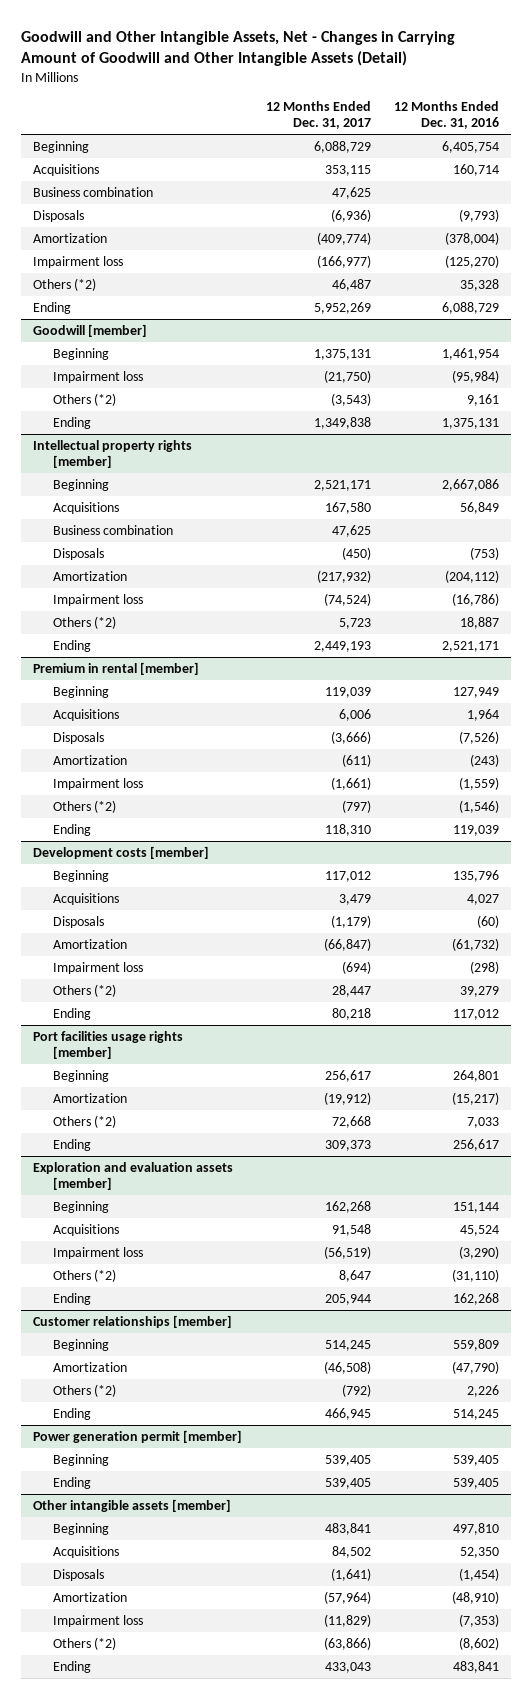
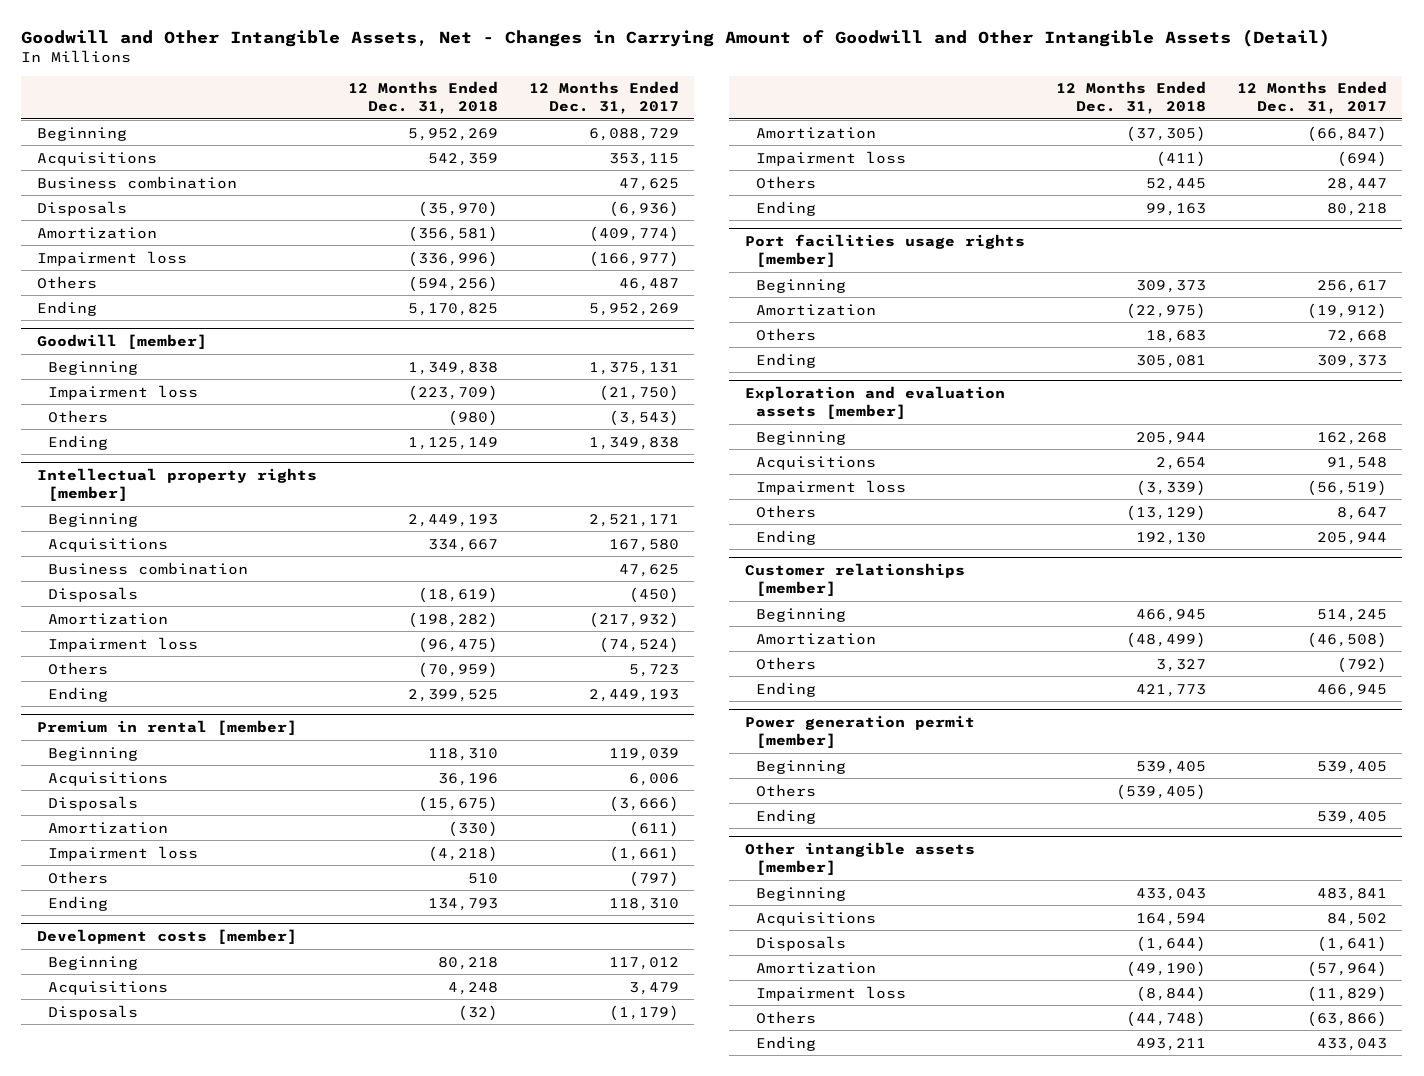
[394,101,500,130] 12 Months Ended Dec. 31, 2016 -> none
none -> [347,81,498,114] 12 Months Ended Dec. 31, 2018
[32,278,96,292] Others (*2) -> [36,275,97,289] Others
[52,393,116,407] Others (*2) -> [47,409,108,423] Others
[52,616,116,630] Others (*2) -> [47,661,108,675] Others
[52,800,116,814] Others (*2) -> [47,870,108,884] Others
[52,984,116,998] Others (*2) -> [755,175,816,189] Others
[52,1115,116,1129] Others (*2) -> [755,327,816,341] Others
[52,1269,116,1283] Others (*2) -> [755,504,816,518] Others
[52,1384,116,1398] Others (*2) -> [755,656,816,670] Others
none -> [755,783,816,797] Others
[52,1637,116,1651] Others (*2) -> [755,1010,816,1024] Others

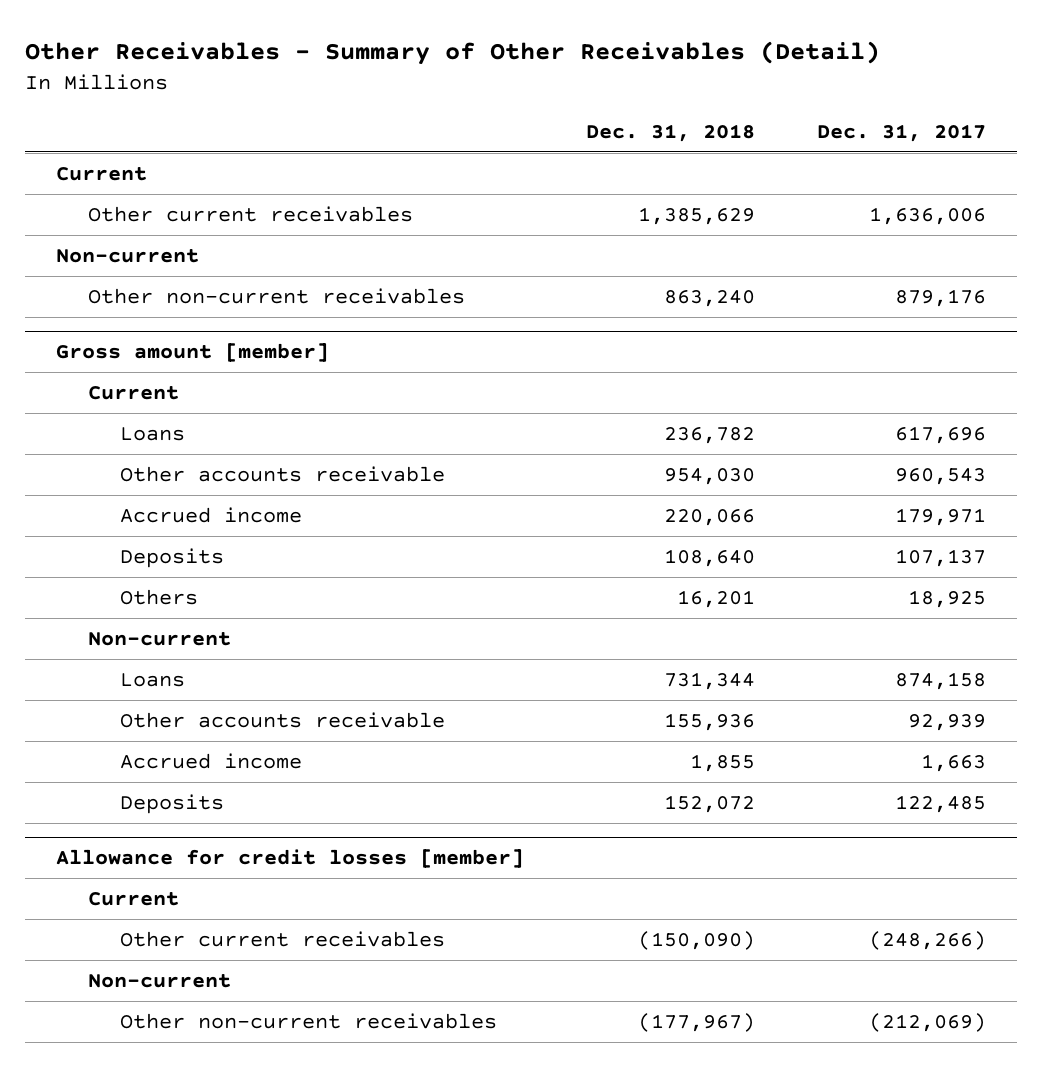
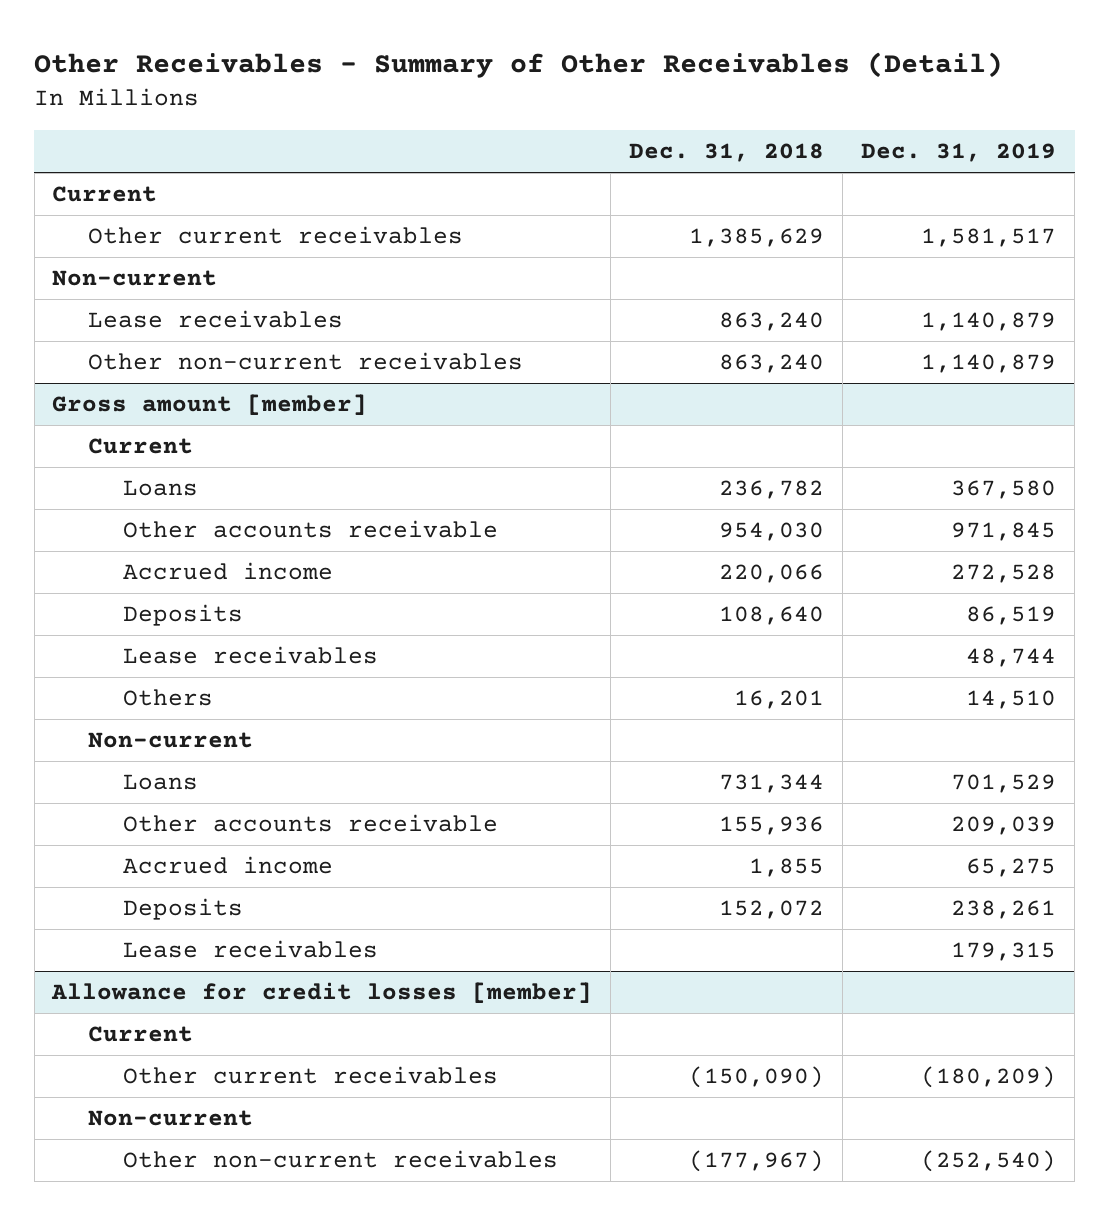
[816,123,986,142] Dec. 31, 2017 -> none
none -> [861,143,1057,163] Dec. 31, 2019
none -> [87,310,343,329] Lease receivables
none -> [122,646,378,665] Lease receivables
none -> [122,940,378,959] Lease receivables

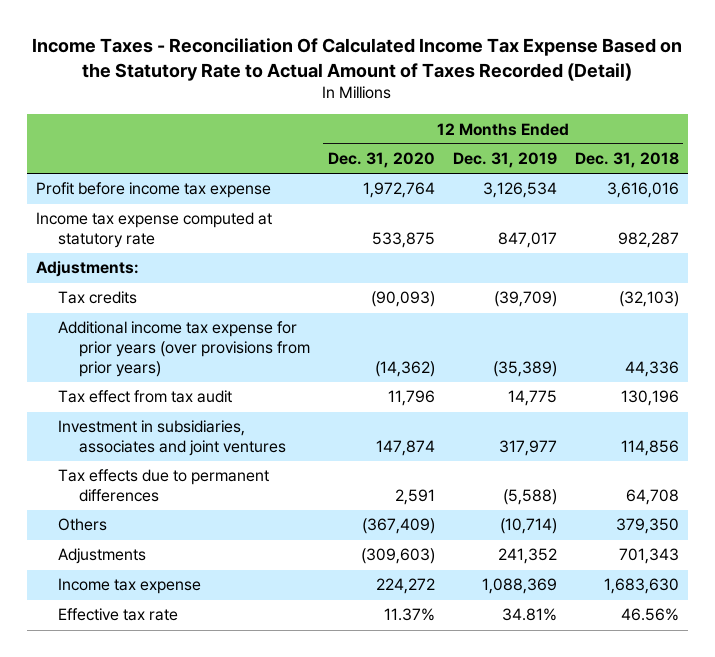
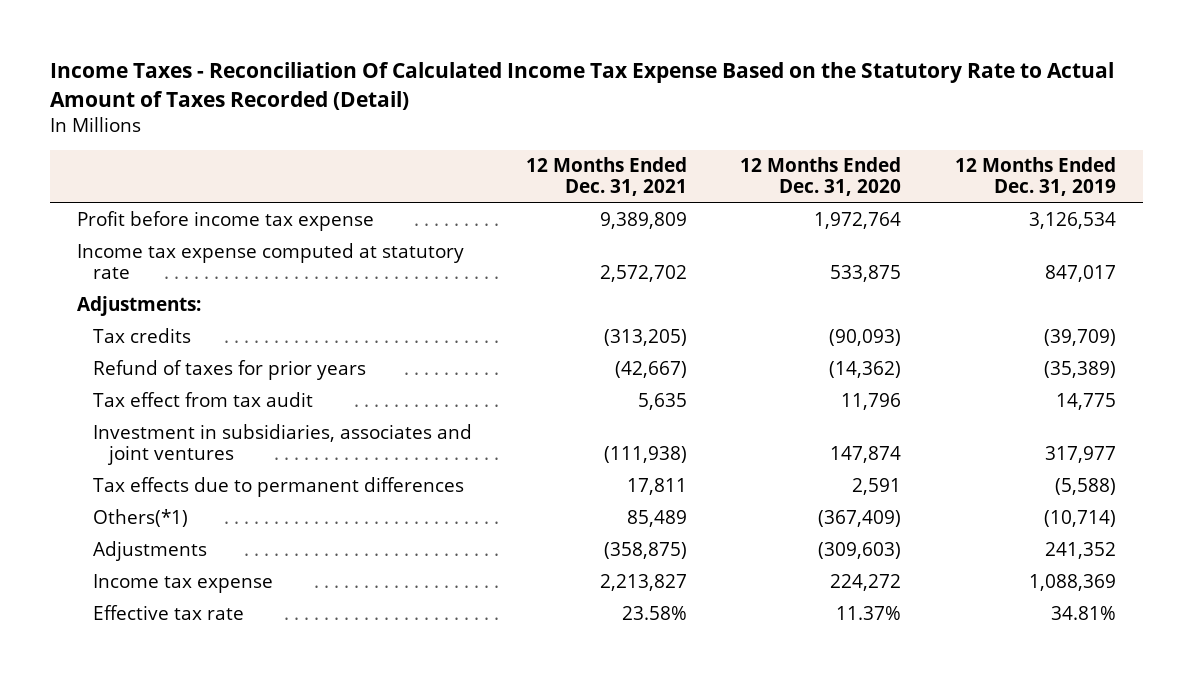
[574,152,679,169] Dec. 31, 2018 -> none
none -> [525,157,687,197] 12 Months Ended Dec. 31, 2021
[57,321,310,378] Additional income tax expense for prior years (over provisions from prior years) -> [93,360,367,381] Refund of taxes for prior years
[57,518,107,532] Others -> [93,509,189,528] Others(*1)

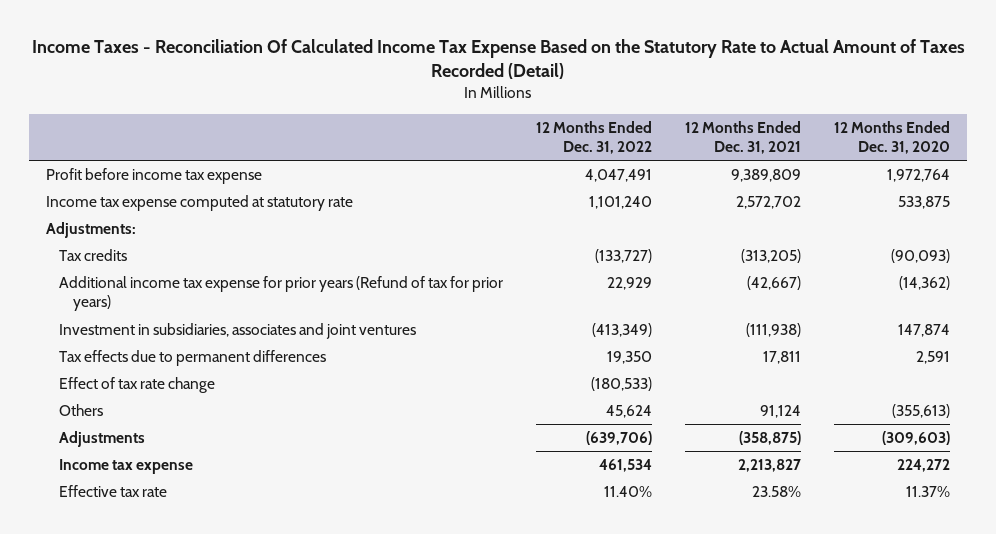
[954,157,1116,197] 12 Months Ended Dec. 31, 2019 -> none
none -> [536,120,653,154] 12 Months Ended Dec. 31, 2022
[93,392,314,408] Tax effect from tax audit -> none
[93,360,367,381] Refund of taxes for prior years -> [59,276,504,312] Additional income tax expense for prior years (Refund of tax for prior years)
none -> [59,377,216,394] Effect of tax rate change
[93,509,189,528] Others(*1) -> [59,404,104,417] Others
[626,510,687,528] 85,489 -> [760,405,802,419] 91,124
[818,510,902,528] (367,409) -> [892,404,951,419] (355,613)

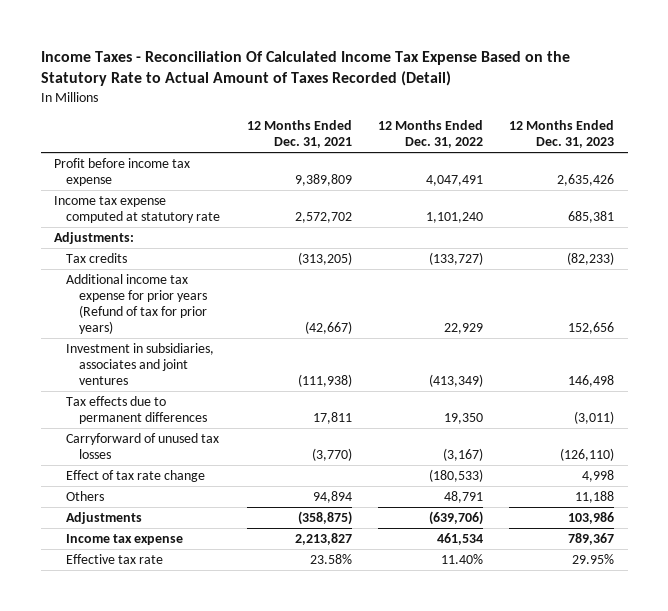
[834,120,951,154] 12 Months Ended Dec. 31, 2020 -> none
none -> [509,120,615,149] 12 Months Ended Dec. 31, 2023
none -> [66,432,220,459] Carryforward of unused tax losses
[606,405,653,419] 45,624 -> [444,490,484,503] 48,791
[760,405,802,419] 91,124 -> [312,490,352,503] 94,894

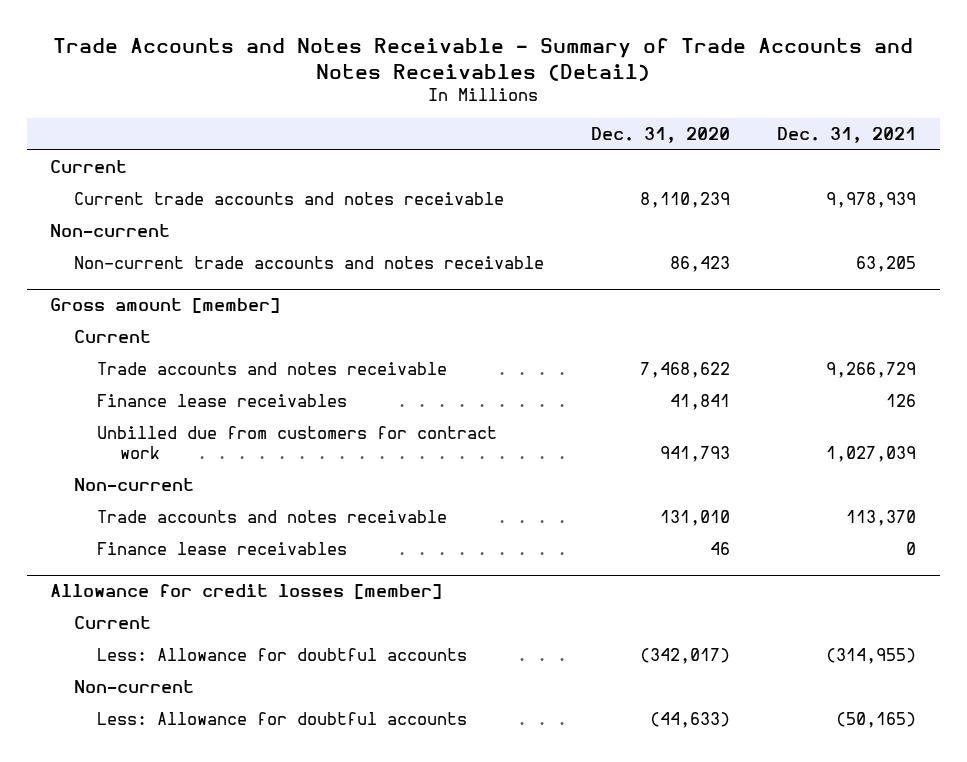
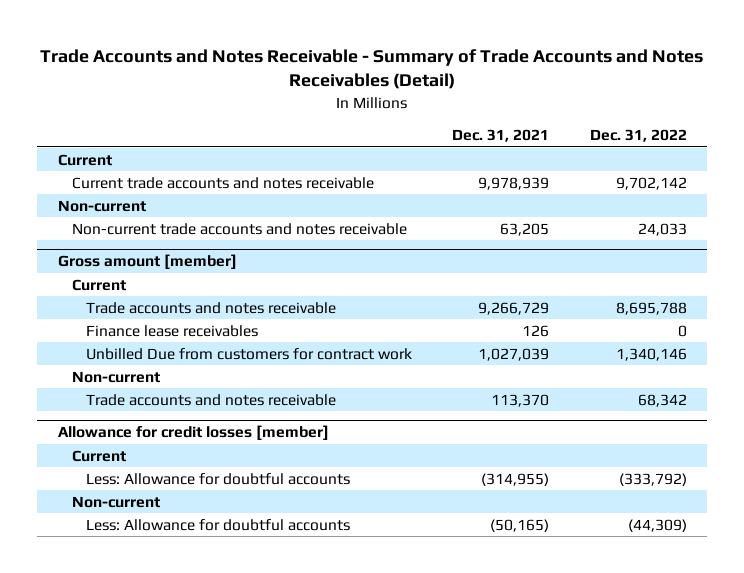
[590,127,730,144] Dec. 31, 2020 -> none
none -> [589,129,687,143] Dec. 31, 2022
[96,426,497,460] Unbilled due from customers for contract work -> [85,347,412,360] Unbilled Due from customers for contract work
[96,542,347,556] Finance lease receivables -> none

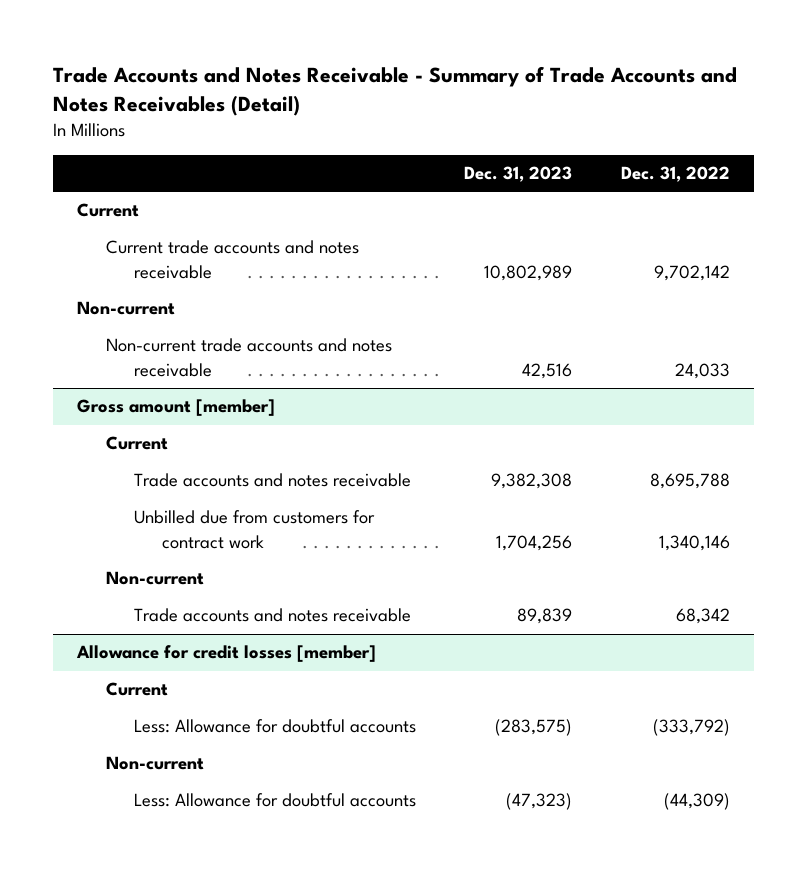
[452,129,550,143] Dec. 31, 2021 -> none
none -> [464,166,573,183] Dec. 31, 2023
[85,324,258,337] Finance lease receivables -> none
[85,347,412,360] Unbilled Due from customers for contract work -> [133,510,375,549] Unbilled due from customers for contract work

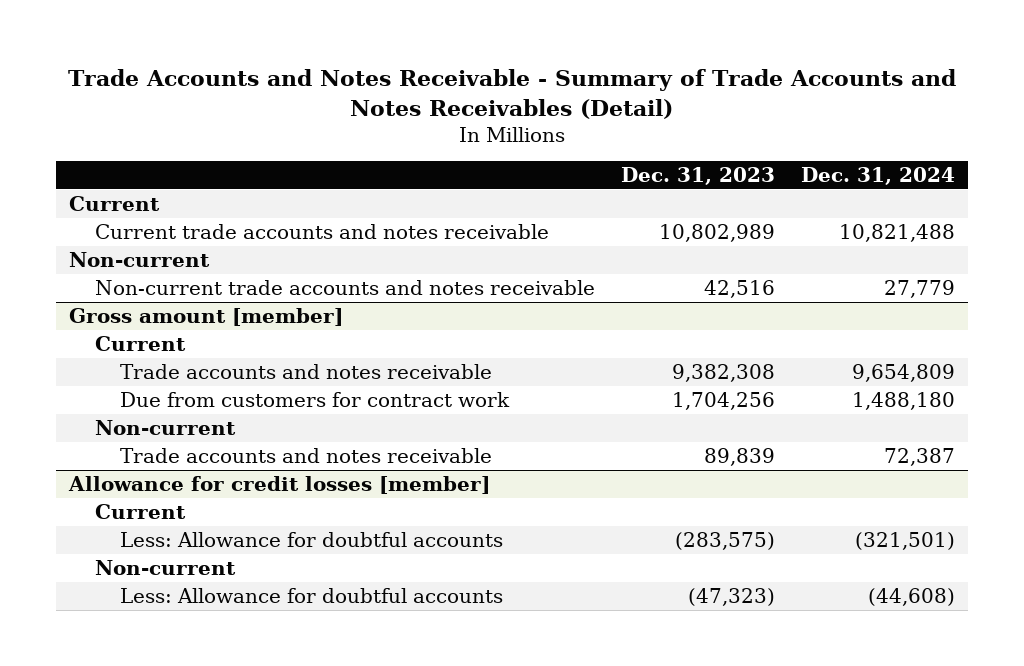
[620,166,730,183] Dec. 31, 2022 -> none
none -> [800,167,955,186] Dec. 31, 2024
[133,510,375,549] Unbilled due from customers for contract work -> [120,391,511,407] Due from customers for contract work

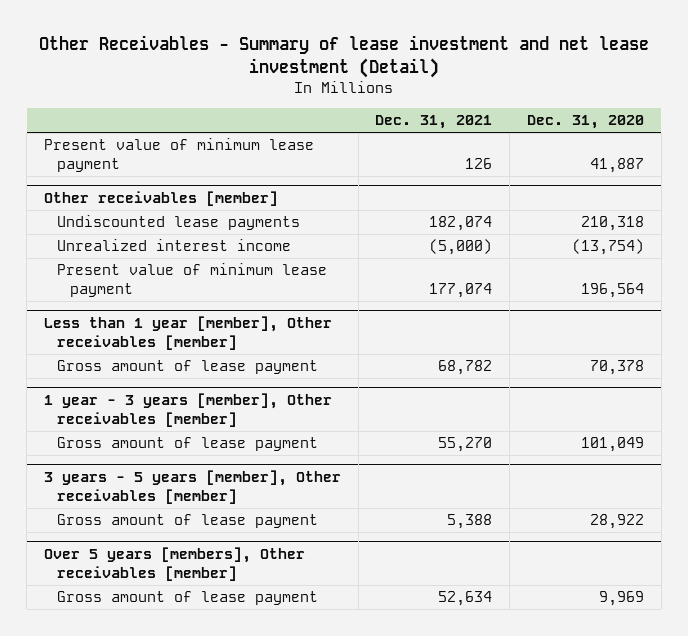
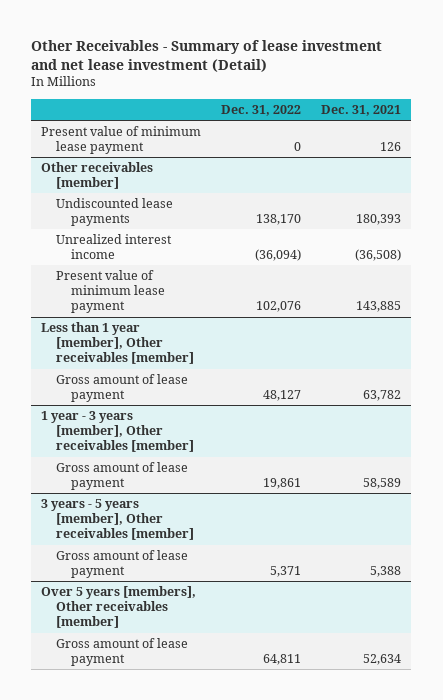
[527,115,645,130] Dec. 31, 2020 -> none
none -> [221,104,302,116] Dec. 31, 2022
[429,216,493,232] 182,074 -> [356,214,402,226] 180,393
[429,239,493,256] (5,000) -> [355,249,402,262] (36,508)
[429,283,493,299] 177,074 -> [356,301,402,313] 143,885
[438,360,493,376] 68,782 -> [363,390,402,402] 63,782
[438,437,493,453] 55,270 -> [363,478,402,490] 58,589

